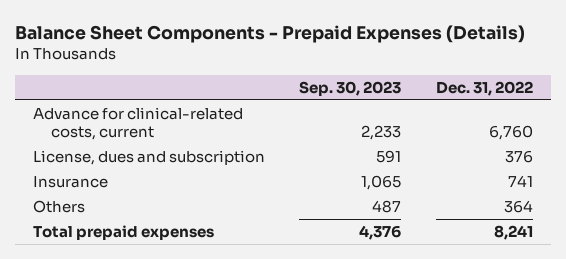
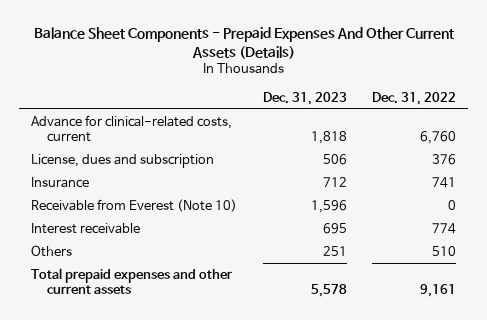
[15,24,526,43] Balance Sheet Components - Prepaid Expenses (Details) -> [33,26,454,59] Balance Sheet Components - Prepaid Expenses And Other Current Assets (Details)
[299,80,402,96] Sep. 30, 2023 -> none
none -> [262,91,347,105] Dec. 31, 2023
[32,225,214,241] Total prepaid expenses -> none
none -> [31,198,238,212] Receivable from Everest (Note 10)
none -> [31,222,141,234] Interest receivable
[504,200,534,214] 364 -> [431,245,456,256] 510
none -> [31,267,233,294] Total prepaid expenses and other current assets

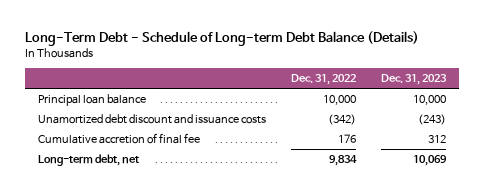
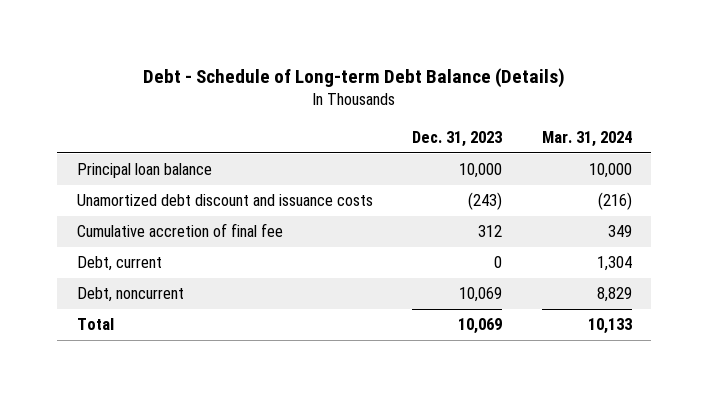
[24,31,419,47] Long-Term Debt - Schedule of Long-term Debt Balance (Details) -> [143,67,566,88] Debt - Schedule of Long-term Debt Balance (Details)
[290,74,356,86] Dec. 31, 2022 -> none
none -> [541,131,632,148] Mar. 31, 2024
none -> [76,256,162,272] Debt, current
[37,153,139,166] Long-term debt, net -> [76,287,184,303] Debt, noncurrent
none -> [76,318,114,331] Total

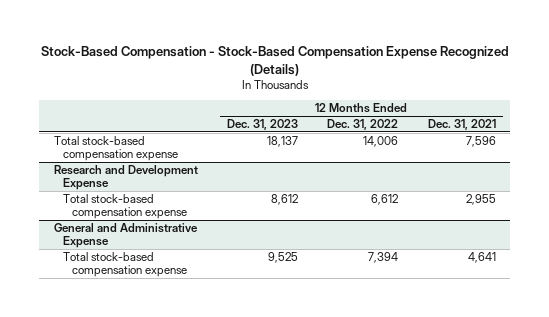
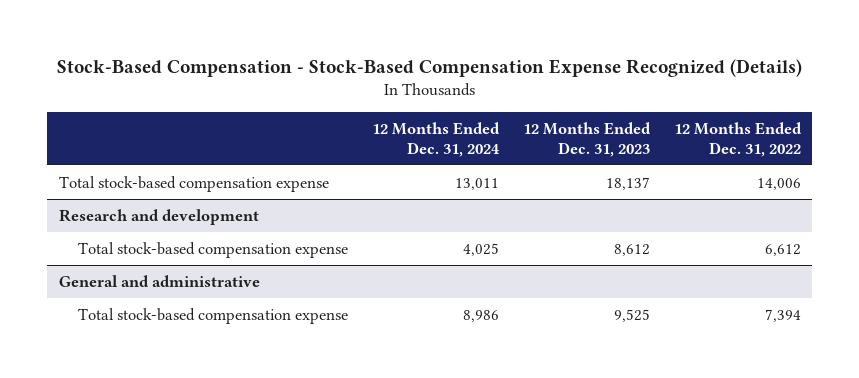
[427,119,496,131] Dec. 31, 2021 -> none
none -> [372,121,501,157] 12 Months Ended Dec. 31, 2024
[53,164,198,190] Research and Development Expense -> [58,208,259,225] Research and development
[53,222,198,248] General and Administrative Expense -> [58,274,260,287] General and administrative

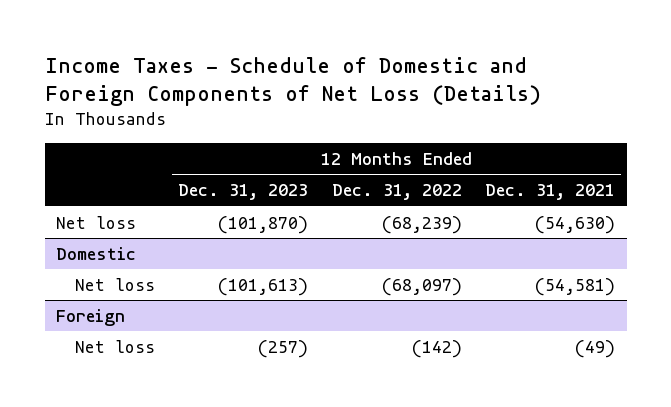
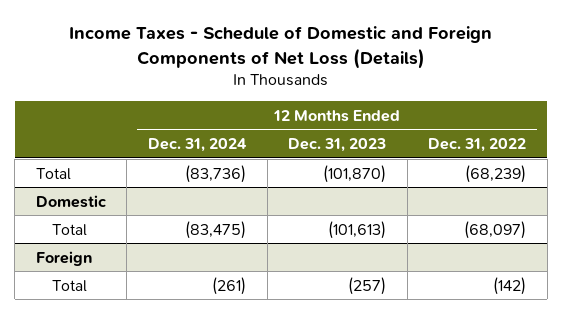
[485,184,616,201] Dec. 31, 2021 -> none
none -> [147,137,247,152] Dec. 31, 2024
[56,215,137,229] Net loss -> [35,167,71,180] Total
[74,277,155,291] Net loss -> [51,223,87,236] Total
[74,339,155,353] Net loss -> [51,279,87,292] Total

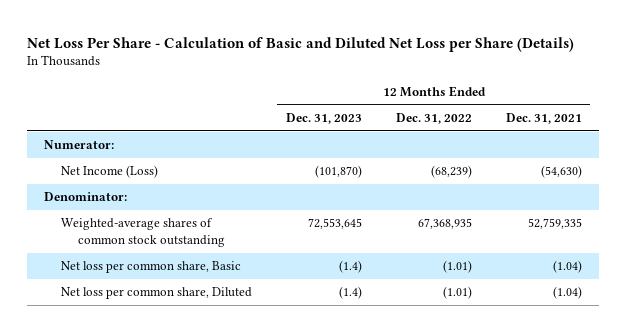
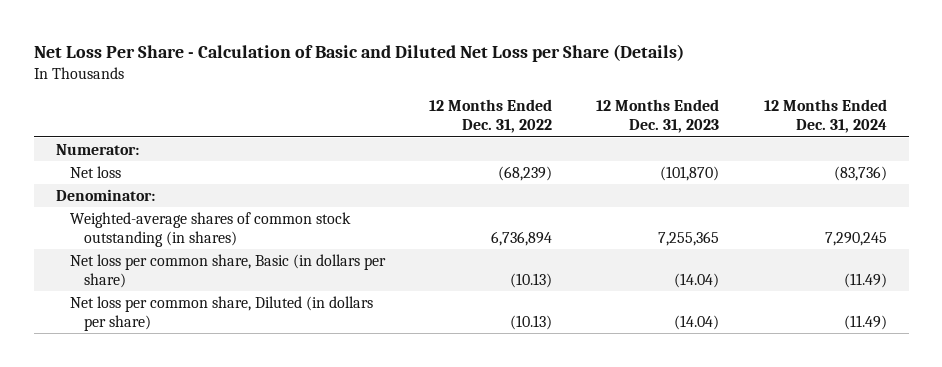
[505,112,582,124] Dec. 31, 2021 -> none
none -> [763,99,887,134] 12 Months Ended Dec. 31, 2024
[60,165,158,179] Net Income (Loss) -> [69,165,121,178] Net loss
[60,218,225,248] Weighted-average shares of common stock outstanding -> [69,211,351,247] Weighted-average shares of common stock outstanding (in shares)
[307,218,362,230] 72,553,645 -> [658,230,720,246] 7,255,365
[417,218,472,230] 67,368,935 -> [491,230,553,246] 6,736,894
[60,261,241,274] Net loss per common share, Basic -> [69,253,386,288] Net loss per common share, Basic (in dollars per share)
[338,260,362,274] (1.4) -> [674,272,720,288] (14.04)
[442,260,472,274] (1.01) -> [510,272,553,288] (10.13)
[60,287,252,300] Net loss per common share, Diluted -> [69,295,373,331] Net loss per common share, Diluted (in dollars per share)
[338,286,362,300] (1.4) -> [674,314,720,330] (14.04)
[442,286,472,300] (1.01) -> [510,314,553,330] (10.13)

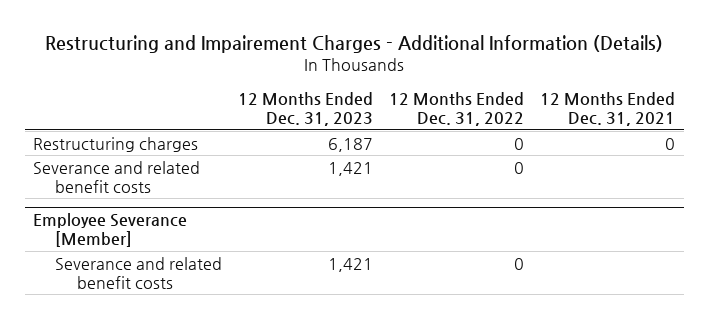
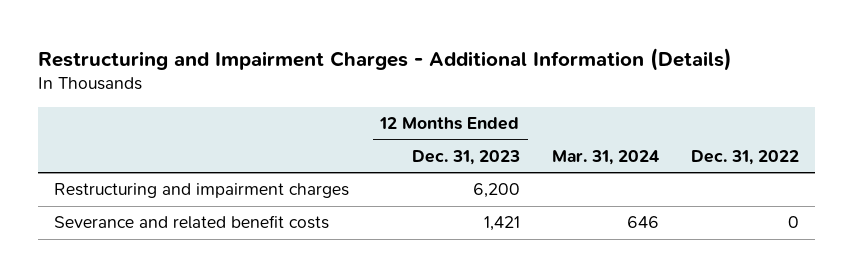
[45,35,664,54] Restructuring and Impairement Charges - Additional Information (Details) -> [38,47,733,71] Restructuring and Impairment Charges - Additional Information (Details)
[389,91,525,126] 12 Months Ended Dec. 31, 2022 -> none
[540,91,676,126] 12 Months Ended Dec. 31, 2021 -> none
none -> [551,150,659,166] Mar. 31, 2024
none -> [690,150,799,166] Dec. 31, 2022
[32,160,200,193] Severance and related benefit costs -> none
[32,213,187,248] Employee Severance [Member] -> none
[32,136,198,152] Restructuring charges -> [54,183,350,199] Restructuring and impairment charges
[328,137,374,152] 6,187 -> [472,183,520,199] 6,200

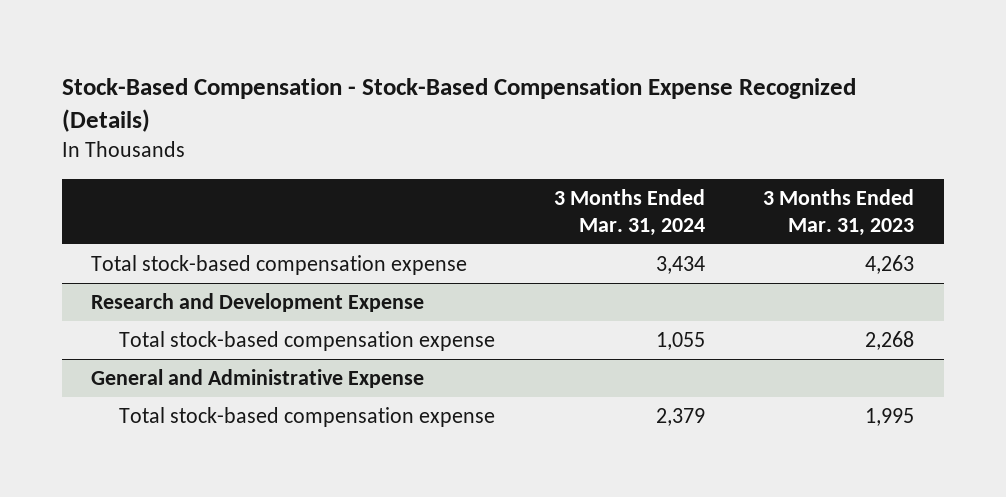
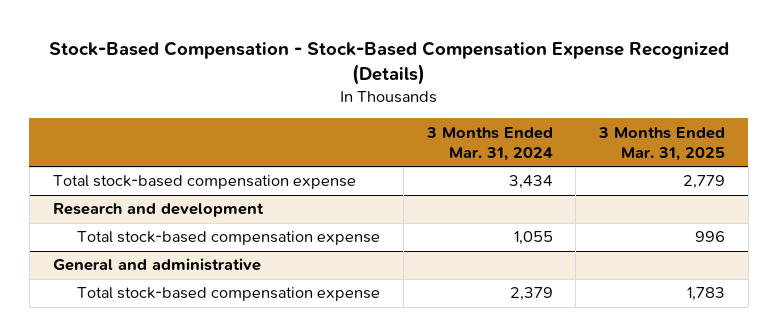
[763,188,915,236] 3 Months Ended Mar. 31, 2023 -> none
none -> [598,126,726,162] 3 Months Ended Mar. 31, 2025
[91,292,425,312] Research and Development Expense -> [52,203,264,218] Research and development
[91,368,425,388] General and Administrative Expense -> [52,258,261,272] General and administrative

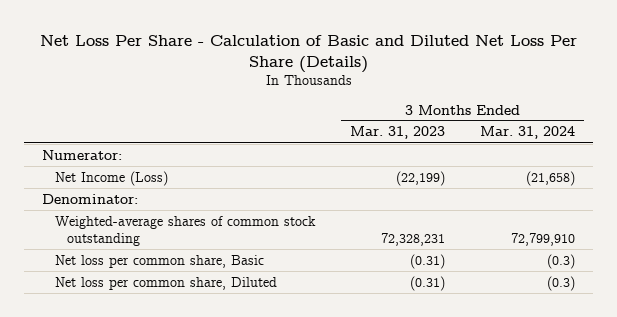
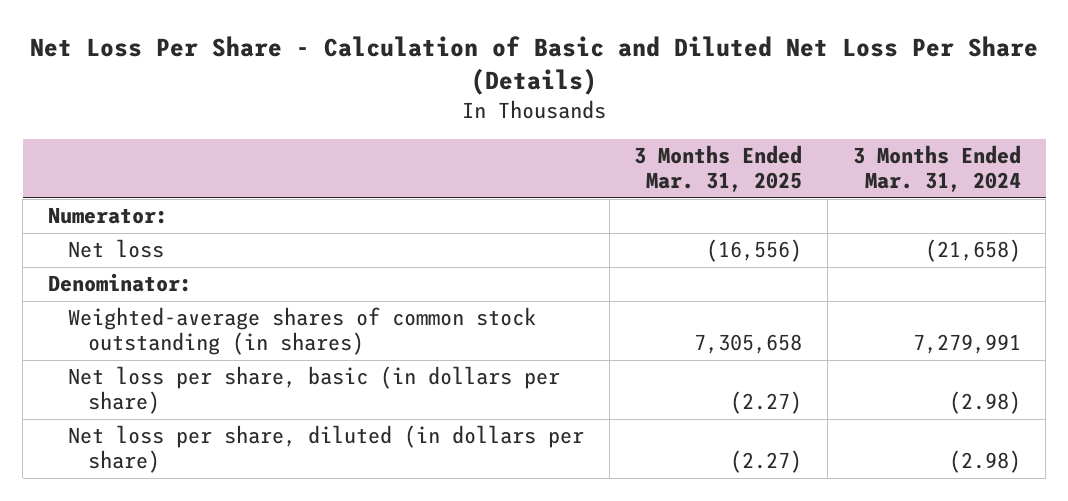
[349,126,445,140] Mar. 31, 2023 -> none
none -> [634,145,803,193] 3 Months Ended Mar. 31, 2025
[54,170,168,186] Net Income (Loss) -> [68,239,165,259] Net loss
[54,215,316,247] Weighted-average shares of common stock outstanding -> [68,307,537,356] Weighted-average shares of common stock outstanding (in shares)
[511,233,576,247] 72,799,910 -> [912,334,1021,355] 7,279,991
[54,254,264,268] Net loss per common share, Basic -> [68,366,561,415] Net loss per share, basic (in dollars per share)
[547,253,576,269] (0.3) -> [948,391,1021,415] (2.98)
[54,276,277,290] Net loss per common share, Diluted -> [68,425,585,474] Net loss per share, diluted (in dollars per share)
[547,275,576,291] (0.3) -> [948,450,1021,474] (2.98)

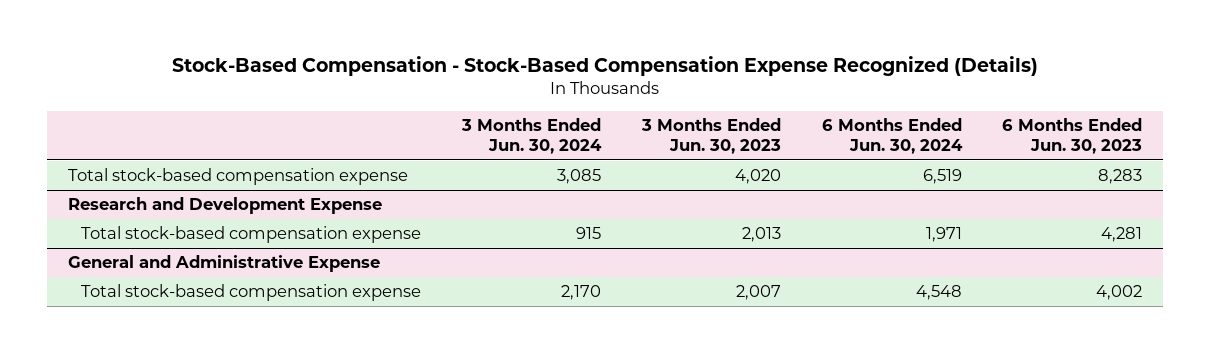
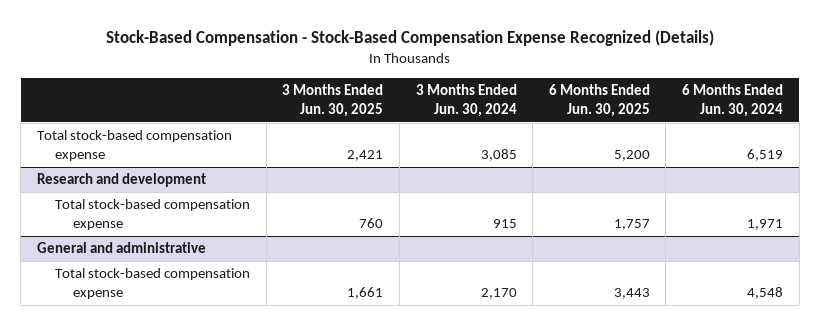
[640,117,781,155] 3 Months Ended Jun. 30, 2023 -> none
[1002,117,1143,155] 6 Months Ended Jun. 30, 2023 -> none
none -> [282,84,384,118] 3 Months Ended Jun. 30, 2025
none -> [548,84,650,118] 6 Months Ended Jun. 30, 2025
[67,197,382,215] Research and Development Expense -> [36,173,206,188] Research and development
[67,255,380,273] General and Administrative Expense -> [36,242,206,254] General and administrative

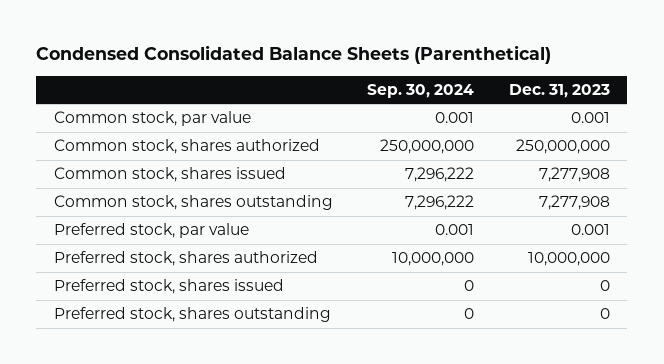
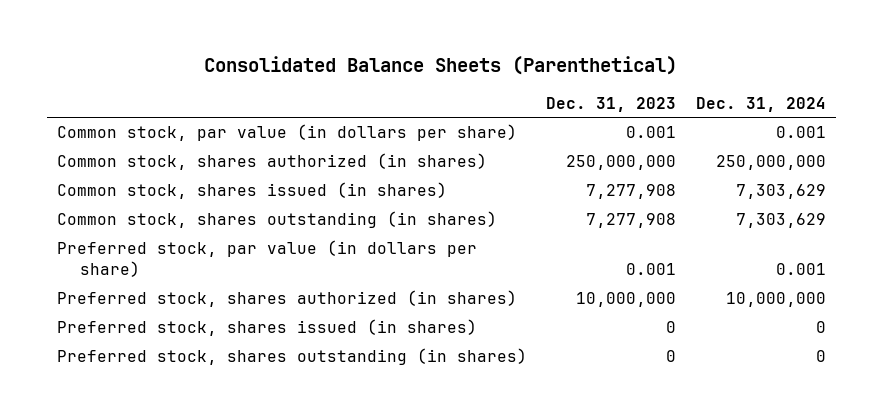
[36,45,552,65] Condensed Consolidated Balance Sheets (Parenthetical) -> [204,56,678,76] Consolidated Balance Sheets (Parenthetical)
[367,83,475,98] Sep. 30, 2024 -> none
none -> [696,96,827,112] Dec. 31, 2024
[53,111,251,127] Common stock, par value -> [56,124,517,142] Common stock, par value (in dollars per share)
[53,139,320,155] Common stock, shares authorized -> [56,153,487,171] Common stock, shares authorized (in shares)
[53,167,286,183] Common stock, shares issued -> [56,182,447,200] Common stock, shares issued (in shares)
[53,195,333,211] Common stock, shares outstanding -> [56,211,497,229] Common stock, shares outstanding (in shares)
[53,223,249,239] Preferred stock, par value -> [56,240,477,278] Preferred stock, par value (in dollars per share)
[53,251,318,267] Preferred stock, shares authorized -> [56,290,517,308] Preferred stock, shares authorized (in shares)
[53,279,284,295] Preferred stock, shares issued -> [56,319,477,337] Preferred stock, shares issued (in shares)
[53,307,331,323] Preferred stock, shares outstanding -> [56,348,527,366] Preferred stock, shares outstanding (in shares)

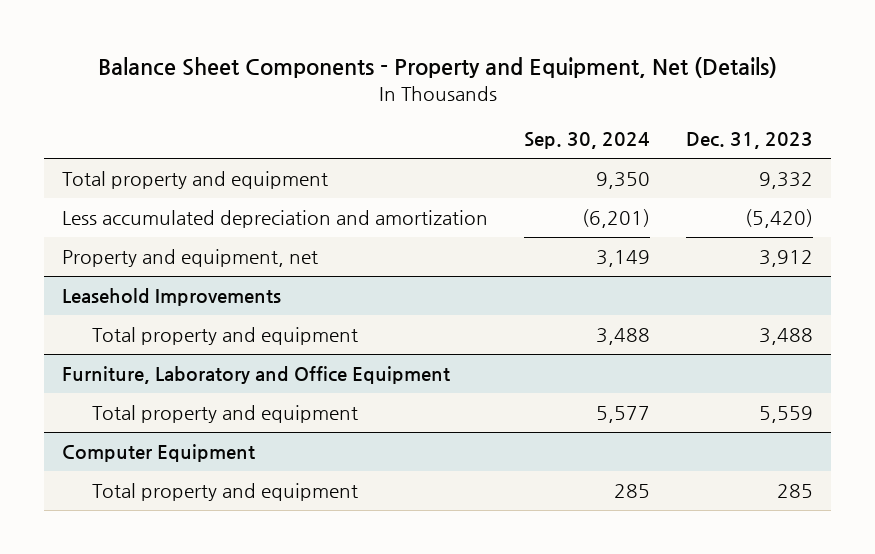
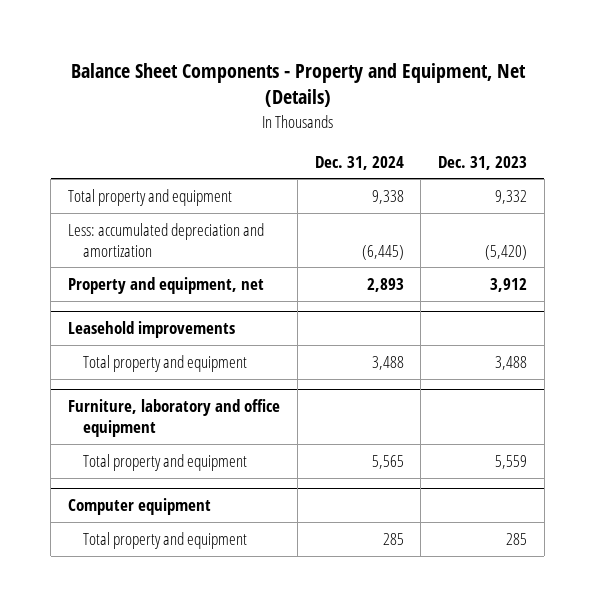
[524,132,651,150] Sep. 30, 2024 -> none
none -> [314,155,404,170] Dec. 31, 2024
[62,210,489,229] Less accumulated depreciation and amortization -> [68,222,265,257] Less: accumulated depreciation and amortization
[62,288,282,307] Leasehold Improvements -> [68,321,236,339] Leasehold improvements
[62,366,451,385] Furniture, Laboratory and Office Equipment -> [68,399,281,437] Furniture, laboratory and office equipment
[62,444,256,463] Computer Equipment -> [68,498,212,516] Computer equipment

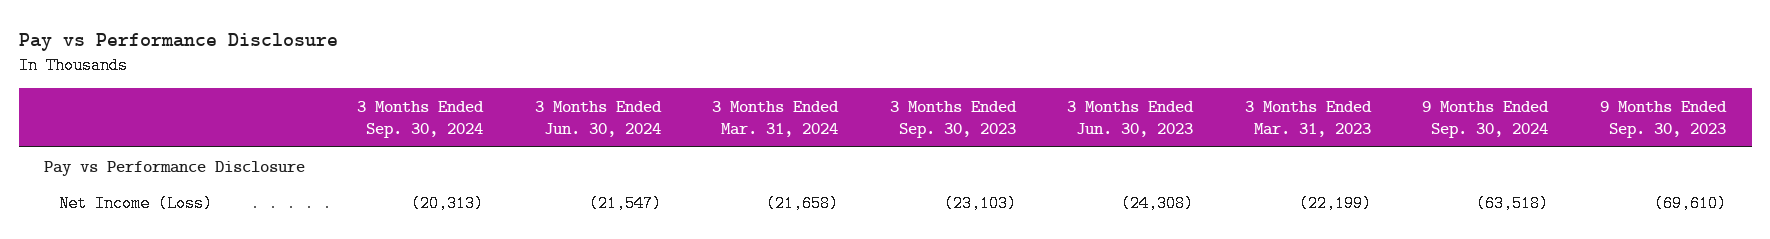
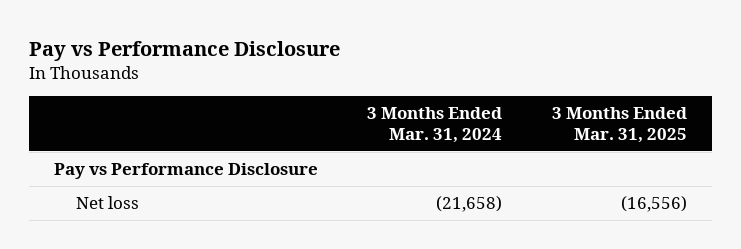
[356,100,484,139] 3 Months Ended Sep. 30, 2024 -> none
[534,100,662,138] 3 Months Ended Jun. 30, 2024 -> none
[889,100,1017,139] 3 Months Ended Sep. 30, 2023 -> none
[1067,100,1195,138] 3 Months Ended Jun. 30, 2023 -> none
[1244,100,1372,138] 3 Months Ended Mar. 31, 2023 -> none
[1422,100,1550,139] 9 Months Ended Sep. 30, 2024 -> none
[1599,100,1727,139] 9 Months Ended Sep. 30, 2023 -> none
none -> [551,107,687,144] 3 Months Ended Mar. 31, 2025
[59,194,214,212] Net Income (Loss) -> [75,195,139,209] Net loss

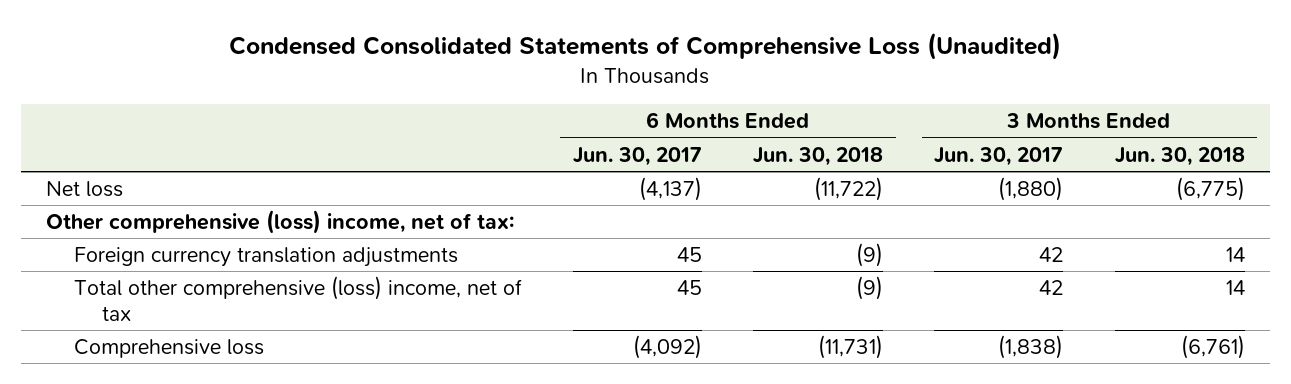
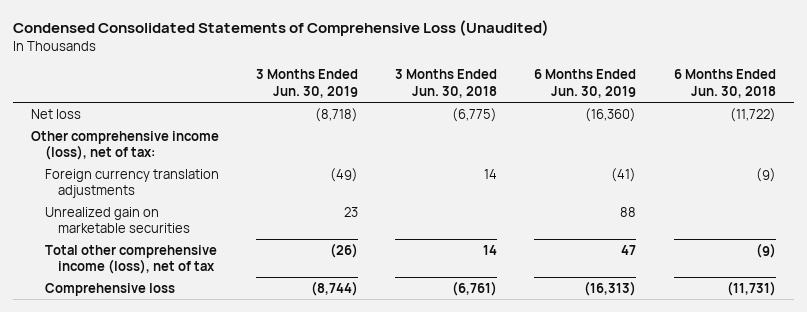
[573,146,703,166] Jun. 30, 2017 -> none
[934,146,1064,166] Jun. 30, 2017 -> none
none -> [256,69,359,99] 3 Months Ended Jun. 30, 2019
none -> [534,69,637,99] 6 Months Ended Jun. 30, 2019
[46,210,515,235] Other comprehensive (loss) income, net of tax: -> [31,130,220,161] Other comprehensive income (loss), net of tax:
none -> [44,206,190,234] Unrealized gain on marketable securities
[73,276,522,321] Total other comprehensive (loss) income, net of tax -> [44,244,217,275] Total other comprehensive income (loss), net of tax

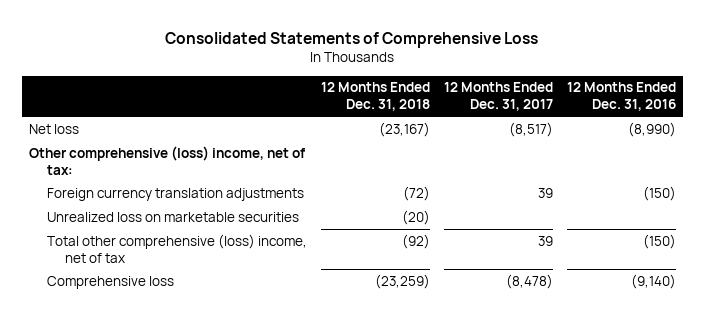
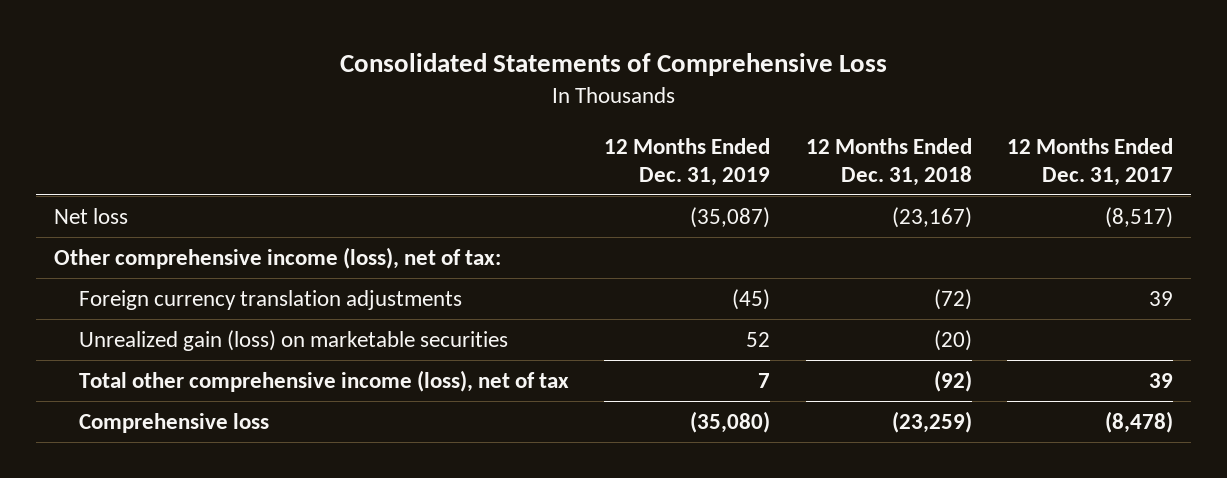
[566,82,676,112] 12 Months Ended Dec. 31, 2016 -> none
none -> [604,137,771,186] 12 Months Ended Dec. 31, 2019
[29,145,306,175] Other comprehensive (loss) income, net of tax: -> [54,246,502,269] Other comprehensive income (loss), net of tax:
[46,211,299,222] Unrealized loss on marketable securities -> [78,329,508,351] Unrealized gain (loss) on marketable securities
[46,233,307,263] Total other comprehensive (loss) income, net of tax -> [78,369,569,392] Total other comprehensive income (loss), net of tax

